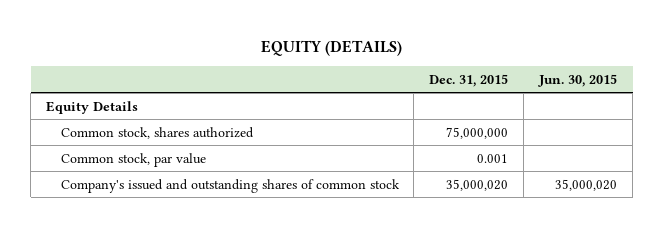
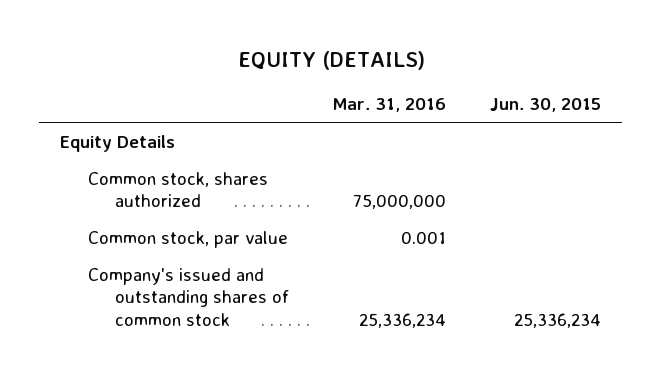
[429,73,509,87] Dec. 31, 2015 -> none
none -> [332,98,447,113] Mar. 31, 2016
[555,178,618,191] 35,000,020 -> [513,313,601,329] 25,336,234

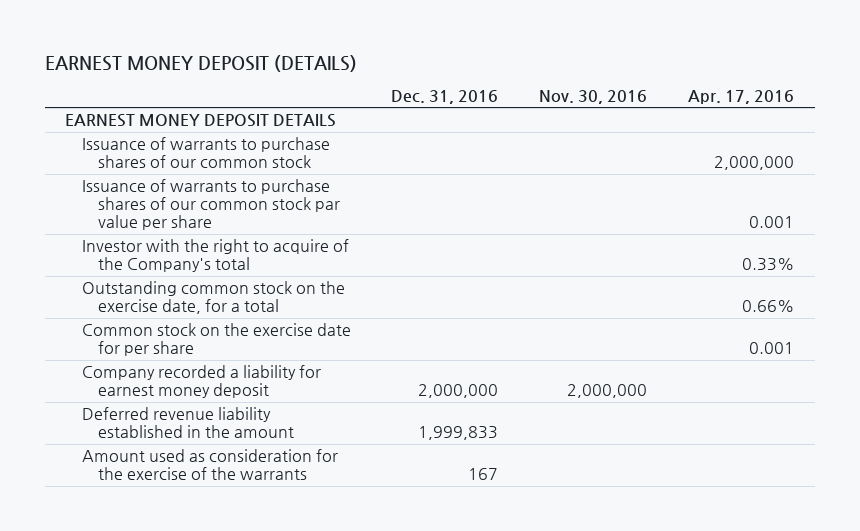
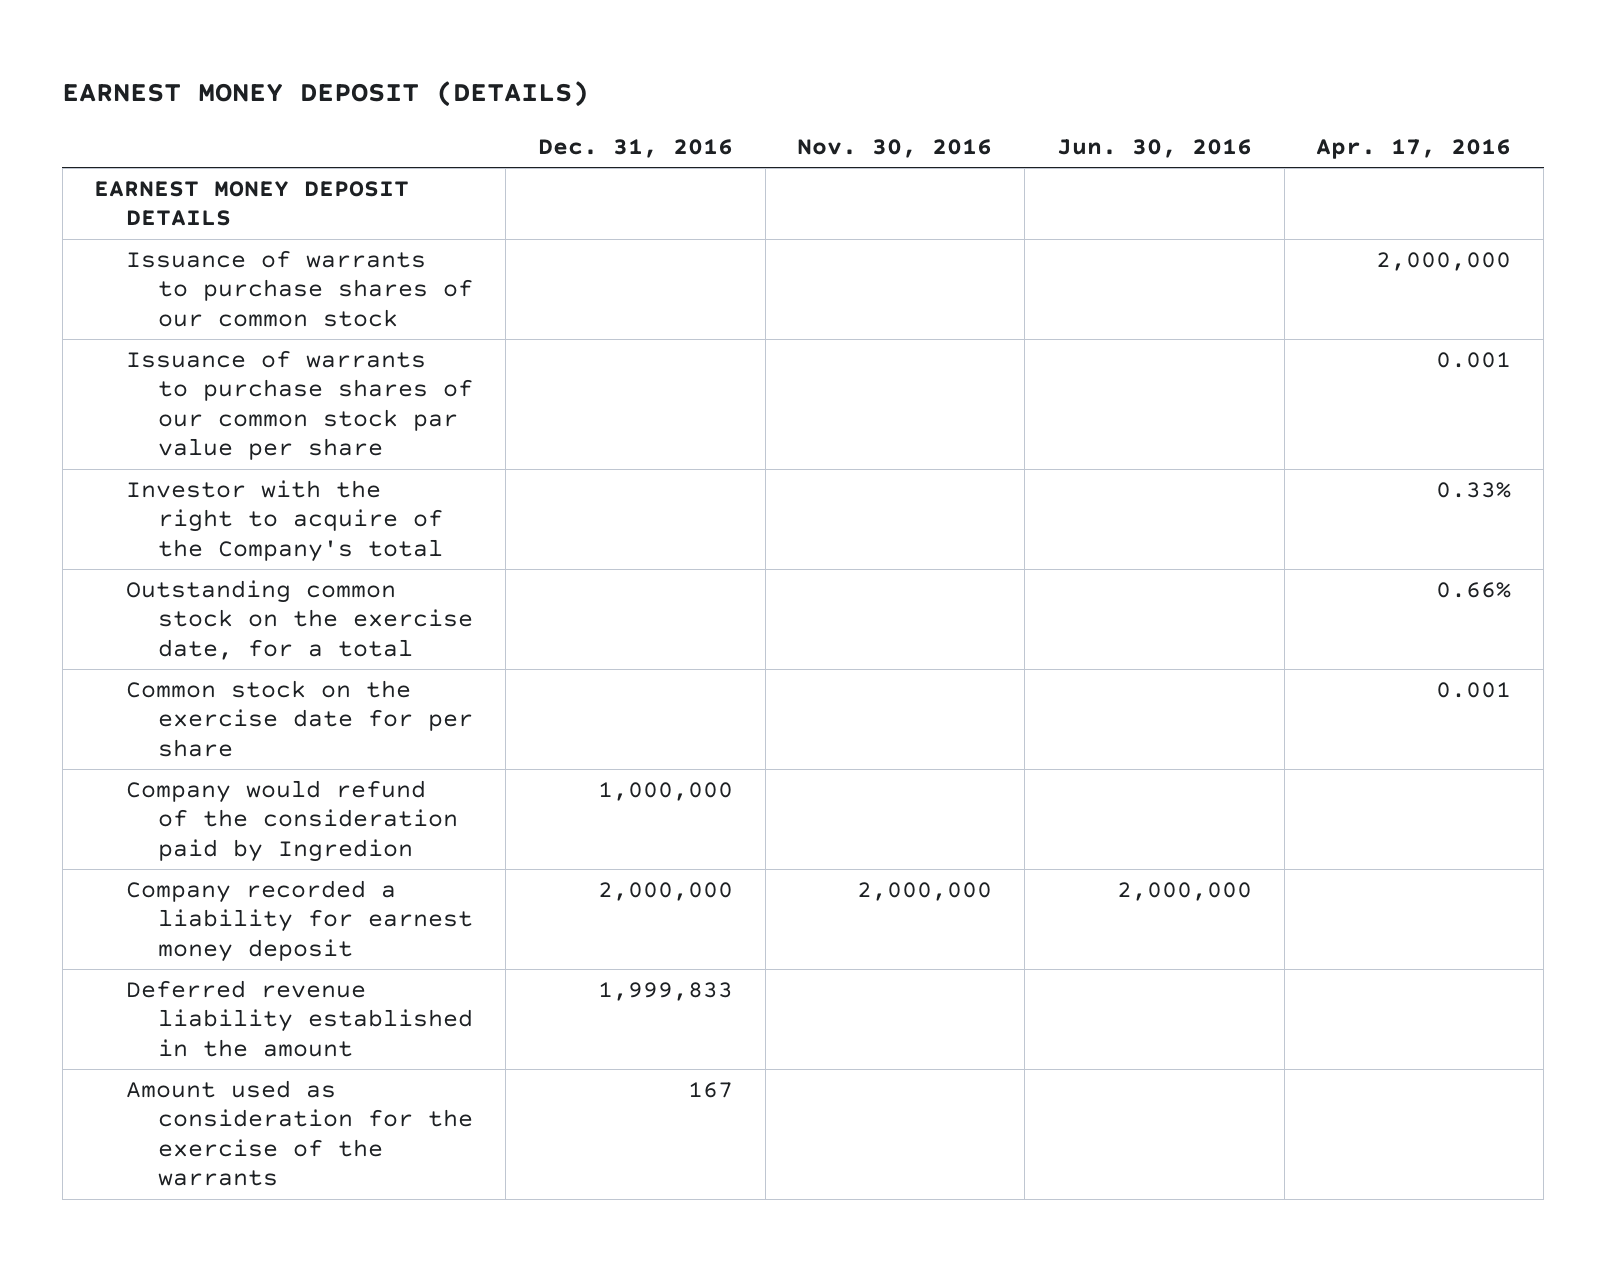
none -> [1056,139,1252,159] Jun. 30, 2016
none -> [126,779,459,862] Company would refund of the consideration paid by Ingredion

